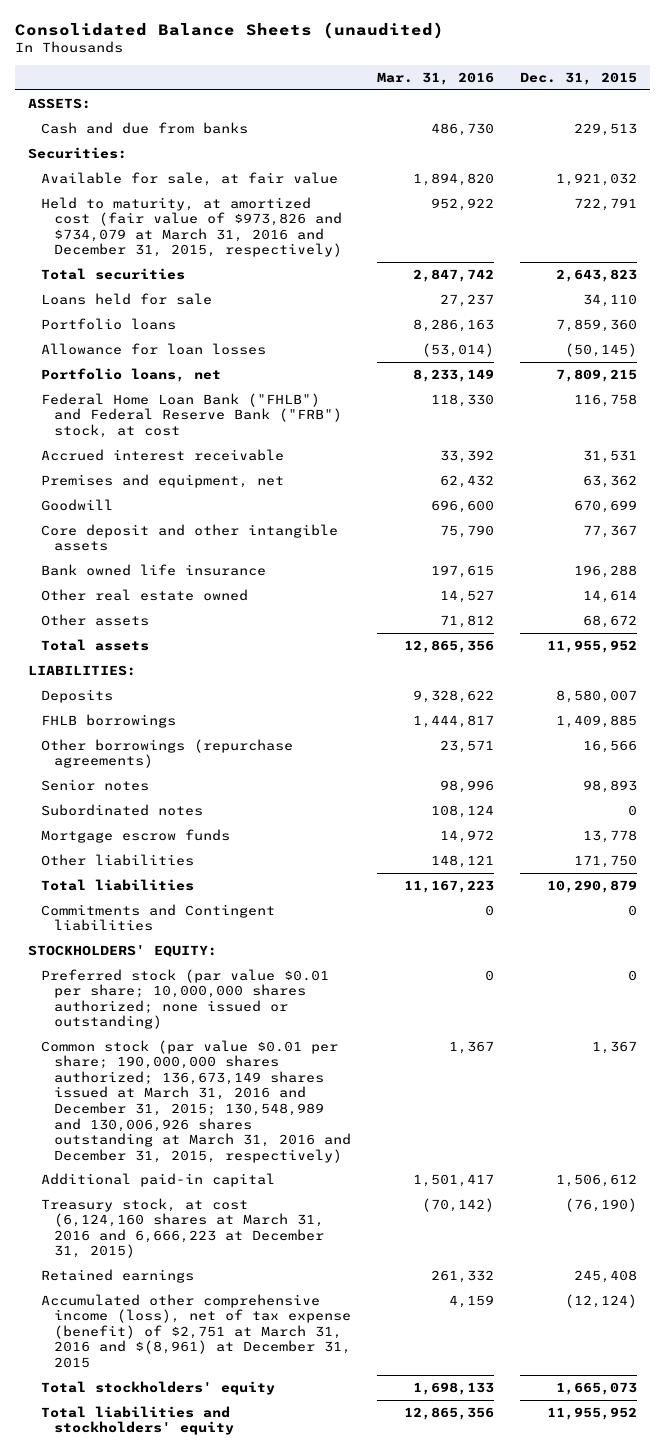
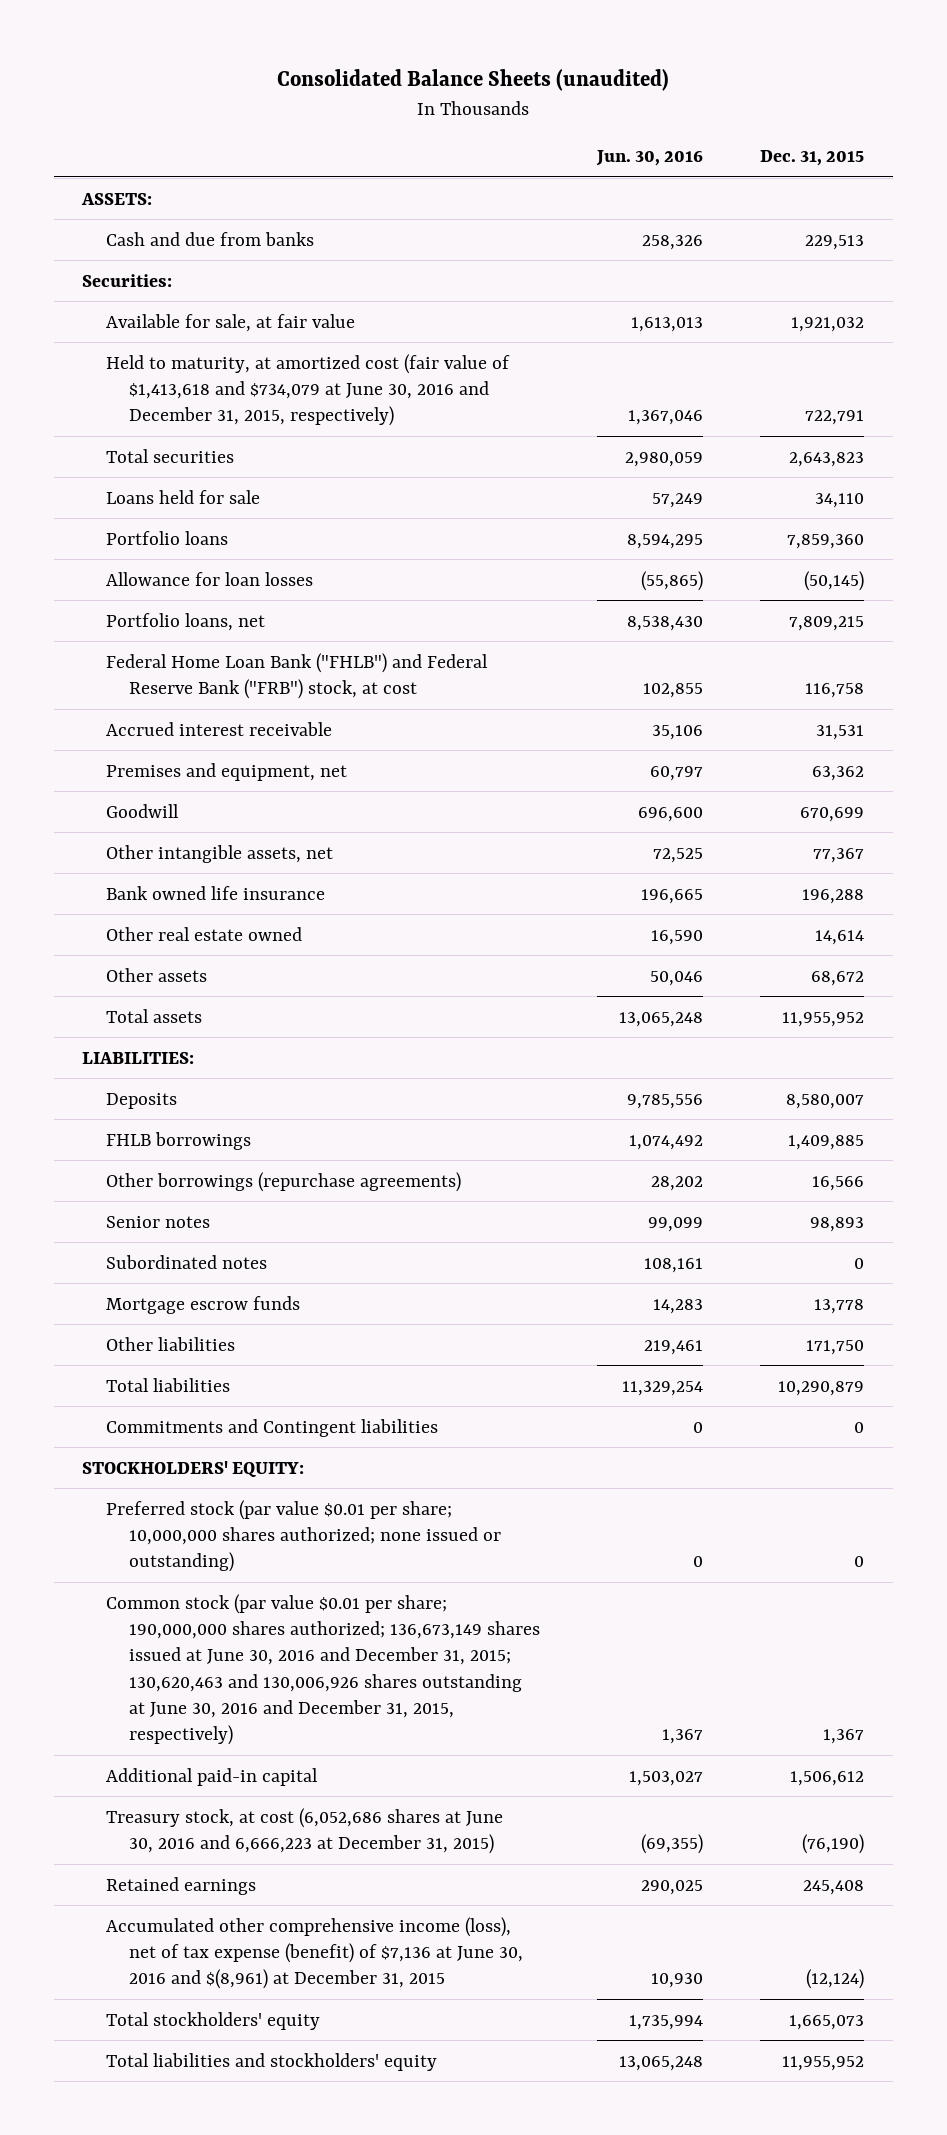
[376,72,494,86] Mar. 31, 2016 -> none
none -> [596,150,704,167] Jun. 30, 2016
[40,196,342,258] Held to maturity, at amortized cost (fair value of $973,826 and $734,079 at March 31, 2016 and December 31, 2015, respectively) -> [105,353,510,427] Held to maturity, at amortized cost (fair value of $1,413,618 and $734,079 at June 30, 2016 and December 31, 2015, respectively)
[40,523,338,552] Core deposit and other intangible assets -> [105,844,333,863] Other intangible assets, net
[40,1039,351,1163] Common stock (par value $0.01 per share; 190,000,000 shares authorized; 136,673,149 shares issued at March 31, 2016 and December 31, 2015; 130,548,989 and 130,006,926 shares outstanding at March 31, 2016 and December 31, 2015, respectively) -> [105,1593,541,1746] Common stock (par value $0.01 per share; 190,000,000 shares authorized; 136,673,149 shares issued at June 30, 2016 and December 31, 2015; 130,620,463 and 130,006,926 shares outstanding at June 30, 2016 and December 31, 2015, respectively)
[40,1197,324,1259] Treasury stock, at cost (6,124,160 shares at March 31, 2016 and 6,666,223 at December 31, 2015) -> [105,1807,503,1854] Treasury stock, at cost (6,052,686 shares at June 30, 2016 and 6,666,223 at December 31, 2015)
[40,1293,351,1369] Accumulated other comprehensive income (loss), net of tax expense (benefit) of $2,751 at March 31, 2016 and $(8,961) at December 31, 2015 -> [105,1916,524,1990] Accumulated other comprehensive income (loss), net of tax expense (benefit) of $7,136 at June 30, 2016 and $(8,961) at December 31, 2015

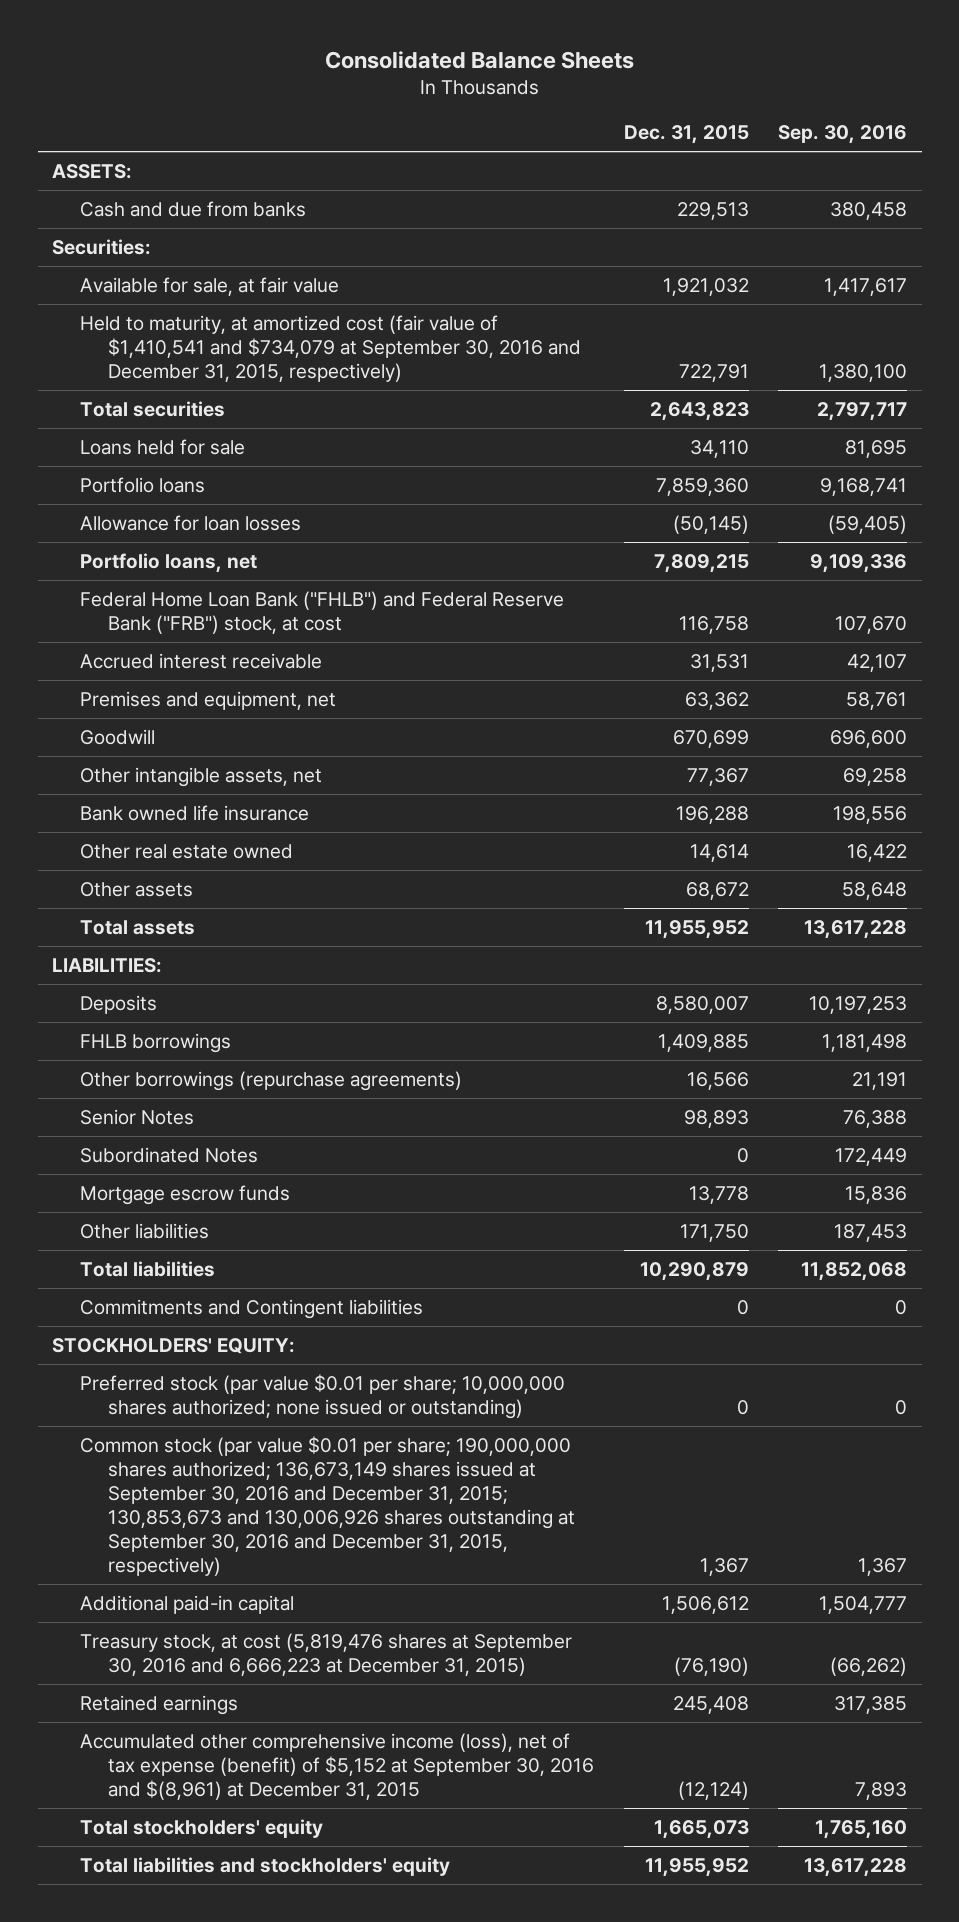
[277,69,670,92] Consolidated Balance Sheets (unaudited) -> [324,50,634,69] Consolidated Balance Sheets
[596,150,704,167] Jun. 30, 2016 -> none
none -> [777,125,907,145] Sep. 30, 2016
[105,353,510,427] Held to maturity, at amortized cost (fair value of $1,413,618 and $734,079 at June 30, 2016 and December 31, 2015, respectively) -> [80,314,582,383] Held to maturity, at amortized cost (fair value of $1,410,541 and $734,079 at September 30, 2016 and December 31, 2015, respectively)
[105,1215,210,1228] Senior notes -> [80,1108,195,1125] Senior Notes
[105,1254,267,1269] Subordinated notes -> [80,1146,259,1163] Subordinated Notes
[105,1593,541,1746] Common stock (par value $0.01 per share; 190,000,000 shares authorized; 136,673,149 shares issued at June 30, 2016 and December 31, 2015; 130,620,463 and 130,006,926 shares outstanding at June 30, 2016 and December 31, 2015, respectively) -> [80,1435,576,1577] Common stock (par value $0.01 per share; 190,000,000 shares authorized; 136,673,149 shares issued at September 30, 2016 and December 31, 2015; 130,853,673 and 130,006,926 shares outstanding at September 30, 2016 and December 31, 2015, respectively)
[105,1807,503,1854] Treasury stock, at cost (6,052,686 shares at June 30, 2016 and 6,666,223 at December 31, 2015) -> [80,1632,573,1676] Treasury stock, at cost (5,819,476 shares at September 30, 2016 and 6,666,223 at December 31, 2015)
[105,1916,524,1990] Accumulated other comprehensive income (loss), net of tax expense (benefit) of $7,136 at June 30, 2016 and $(8,961) at December 31, 2015 -> [80,1732,595,1801] Accumulated other comprehensive income (loss), net of tax expense (benefit) of $5,152 at September 30, 2016 and $(8,961) at December 31, 2015

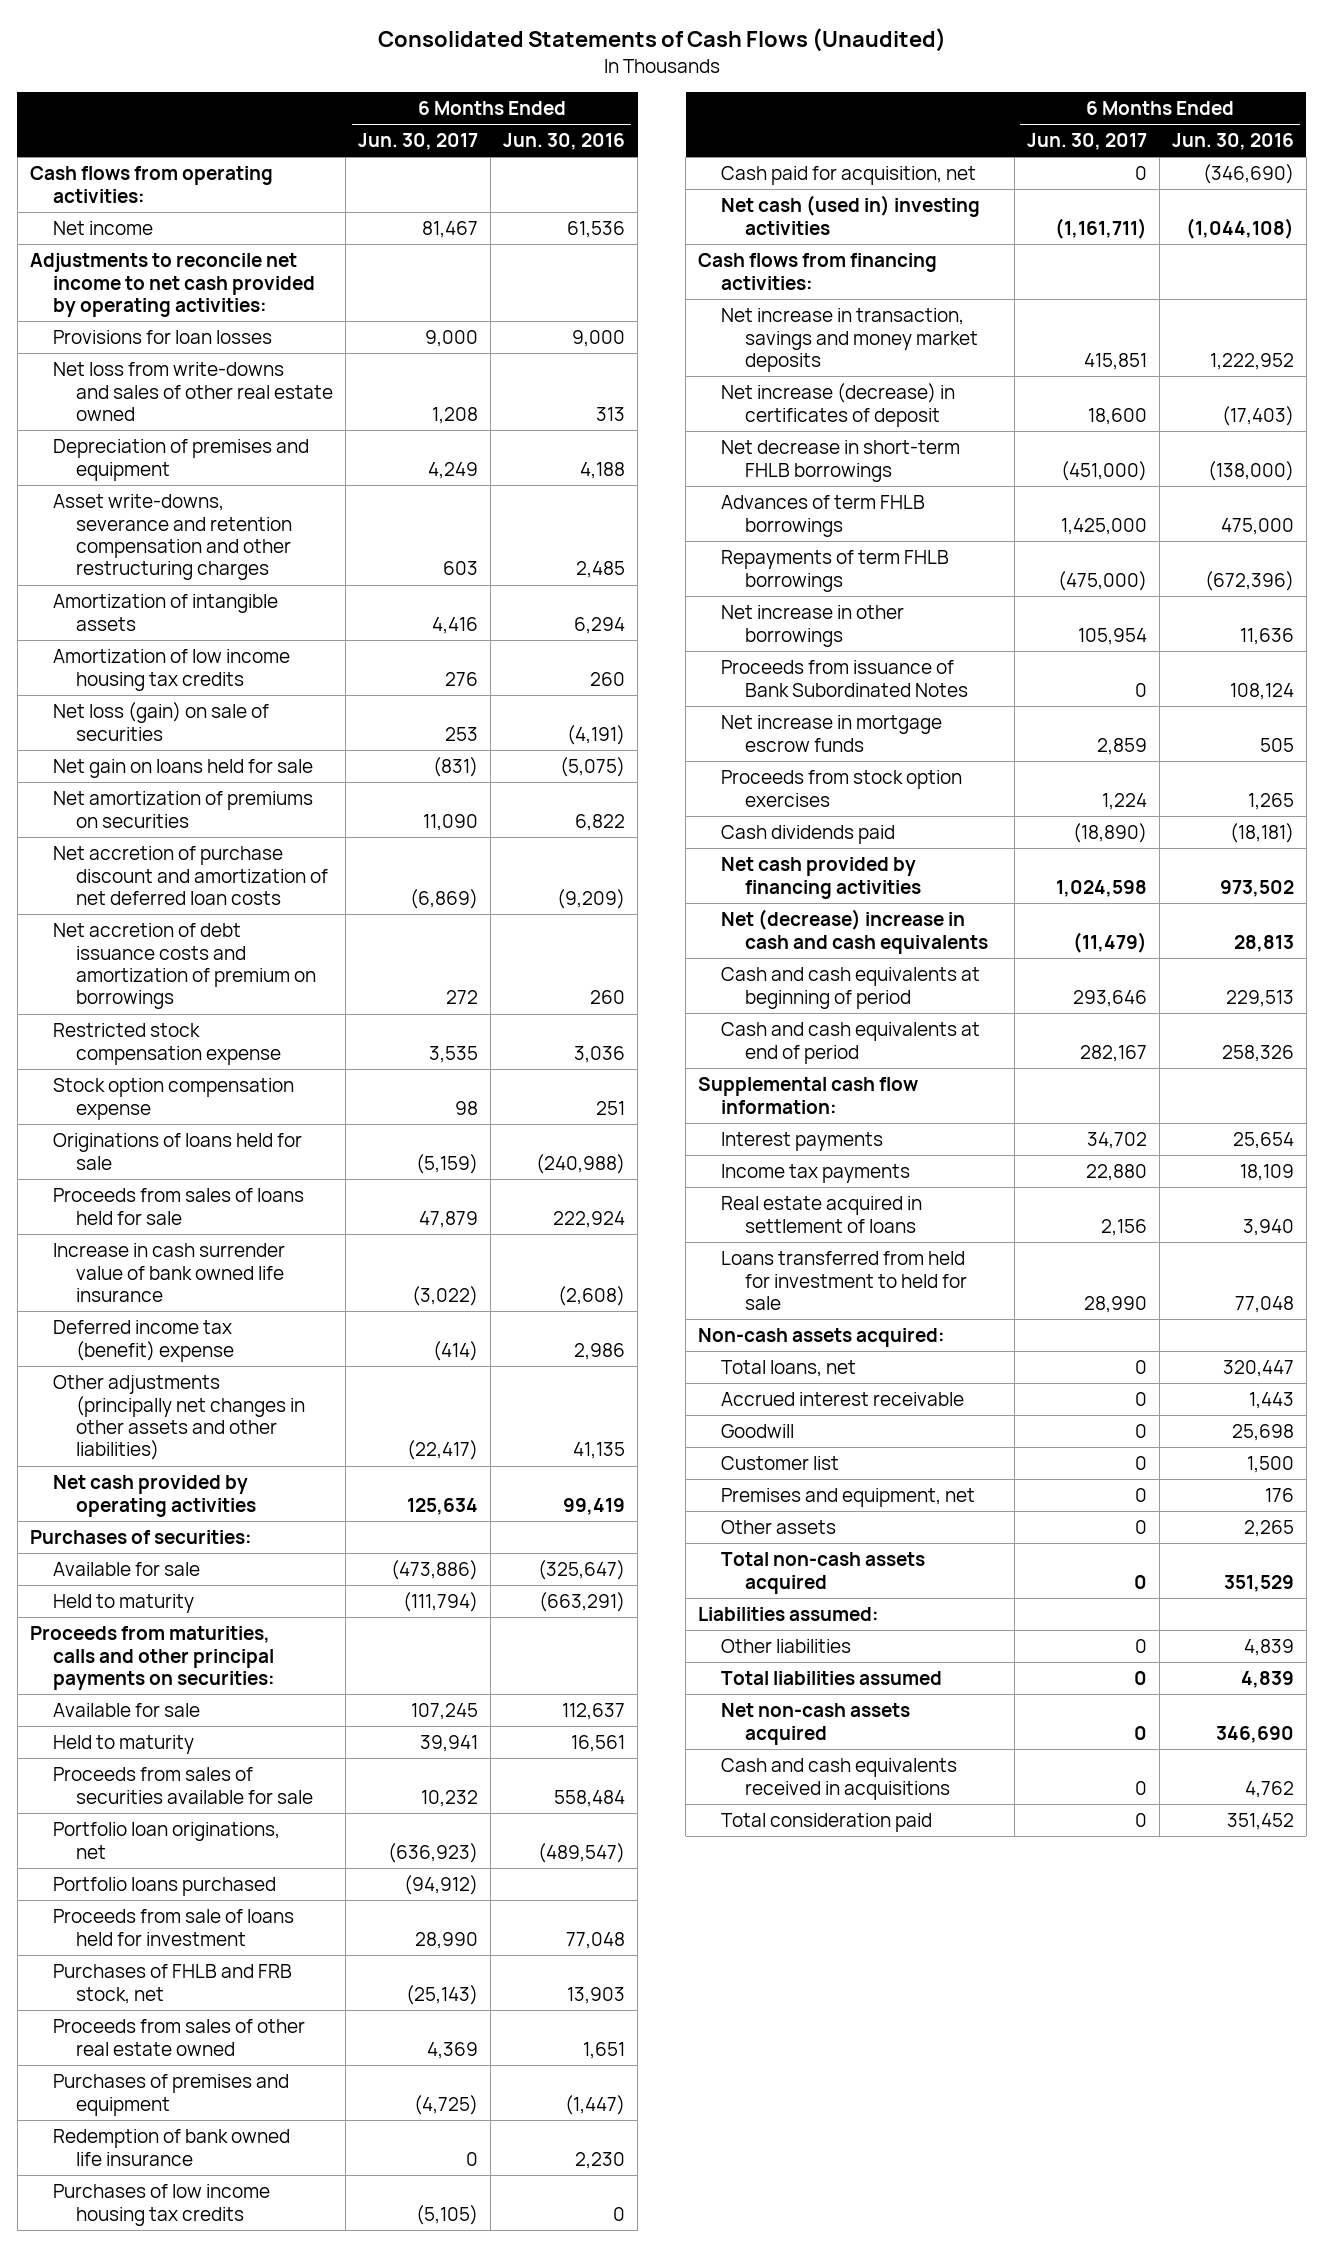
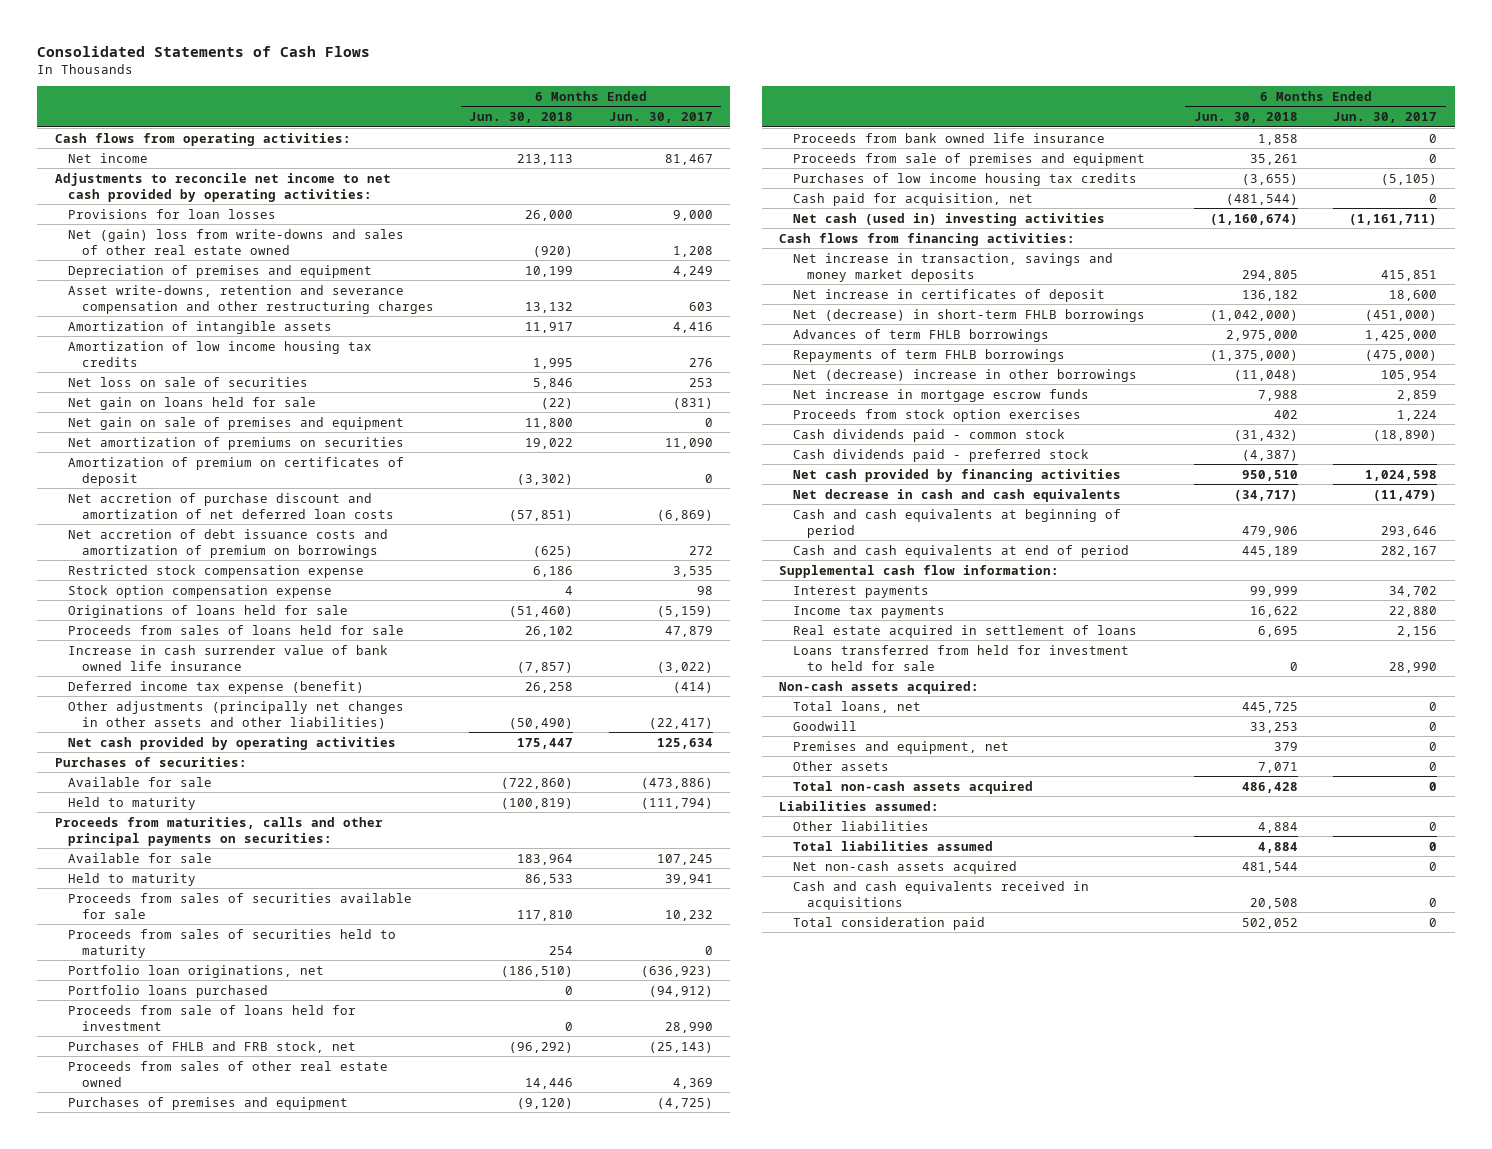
[377,27,946,52] Consolidated Statements of Cash Flows (Unaudited) -> [36,45,370,57] Consolidated Statements of Cash Flows
[503,133,626,151] Jun. 30, 2016 -> none
none -> [469,112,574,124] Jun. 30, 2018
[52,362,334,421] Net loss from write-downs and sales of other real estate owned -> [68,228,405,255] Net (gain) loss from write-downs and sales of other real estate owned
[52,494,293,581] Asset write-downs, severance and retention compensation and other restructuring charges -> [68,284,435,314] Asset write-downs, retention and severance compensation and other restructuring charges
[52,702,269,741] Net loss (gain) on sale of securities -> [68,376,309,387] Net loss on sale of securities
none -> [68,416,405,430] Net gain on sale of premises and equipment
none -> [68,456,405,486] Amortization of premium on certificates of deposit
[52,1320,235,1362] Deferred income tax (benefit) expense -> [68,680,365,694] Deferred income tax expense (benefit)
none -> [68,928,397,958] Proceeds from sales of securities held to maturity
[52,2129,290,2166] Redemption of bank owned life insurance -> [792,132,1105,143] Proceeds from bank owned life insurance
none -> [792,152,1145,166] Proceeds from sale of premises and equipment
[721,383,956,427] Net increase (decrease) in certificates of deposit -> [792,288,1105,302] Net increase in certificates of deposit
[721,440,961,482] Net decrease in short-term FHLB borrowings -> [792,308,1145,322] Net (decrease) in short-term FHLB borrowings
[721,660,968,697] Proceeds from issuance of Bank Subordinated Notes -> none
[721,605,905,647] Net increase in other borrowings -> [792,368,1137,382] Net (decrease) increase in other borrowings
[721,825,896,845] Cash dividends paid -> [792,428,1065,442] Cash dividends paid - common stock
none -> [792,448,1089,462] Cash dividends paid - preferred stock
[721,909,988,954] Net (decrease) increase in cash and cash equivalents -> [792,488,1121,502] Net decrease in cash and cash equivalents
[721,1392,965,1407] Accrued interest receivable -> none
[721,1456,840,1471] Customer list -> none

